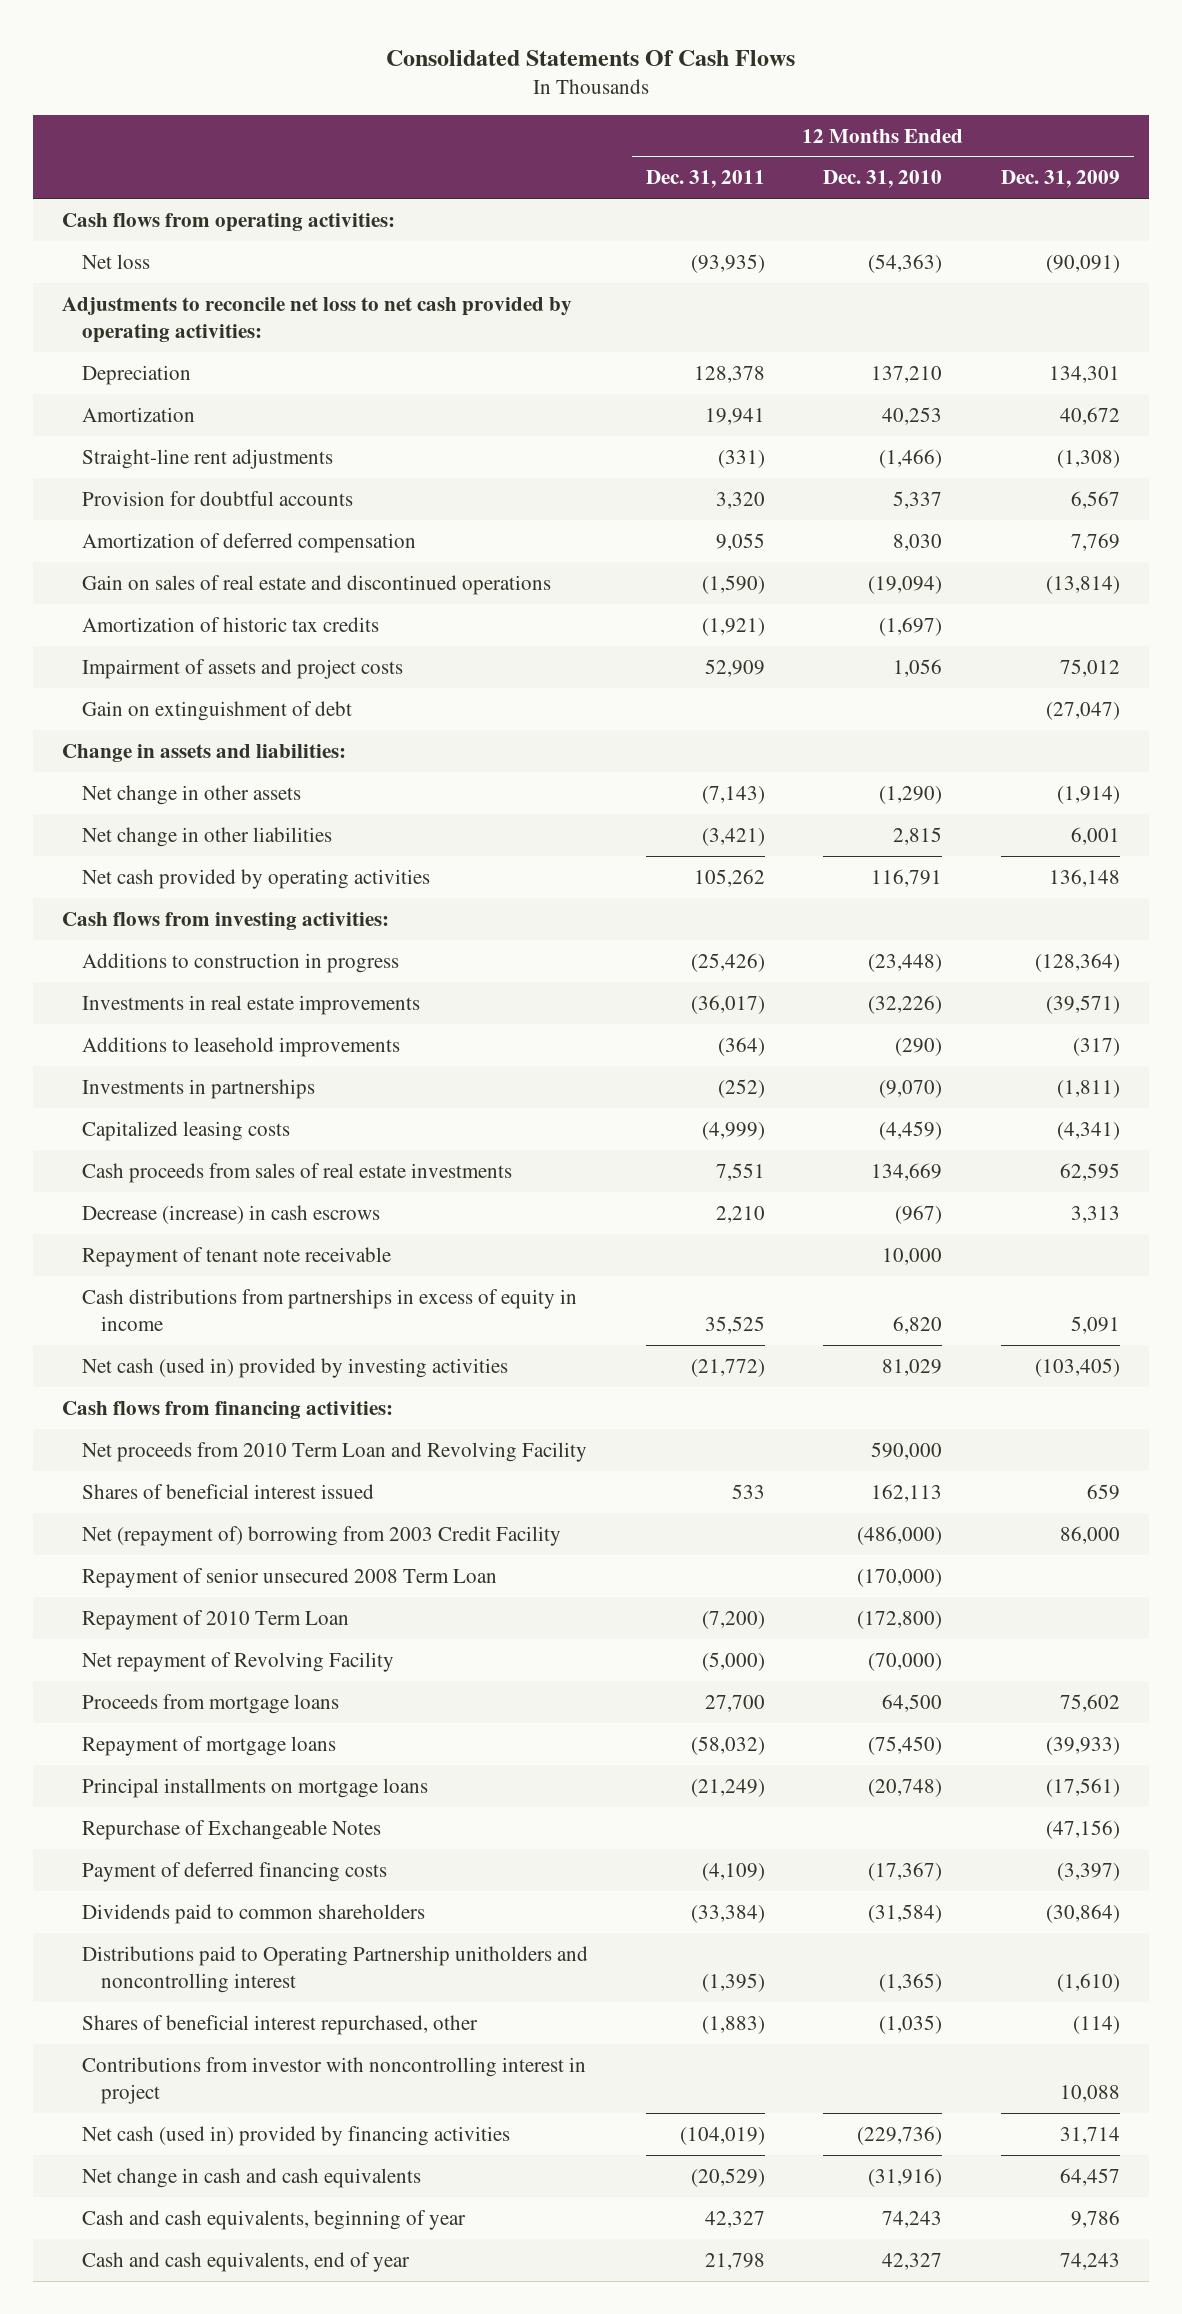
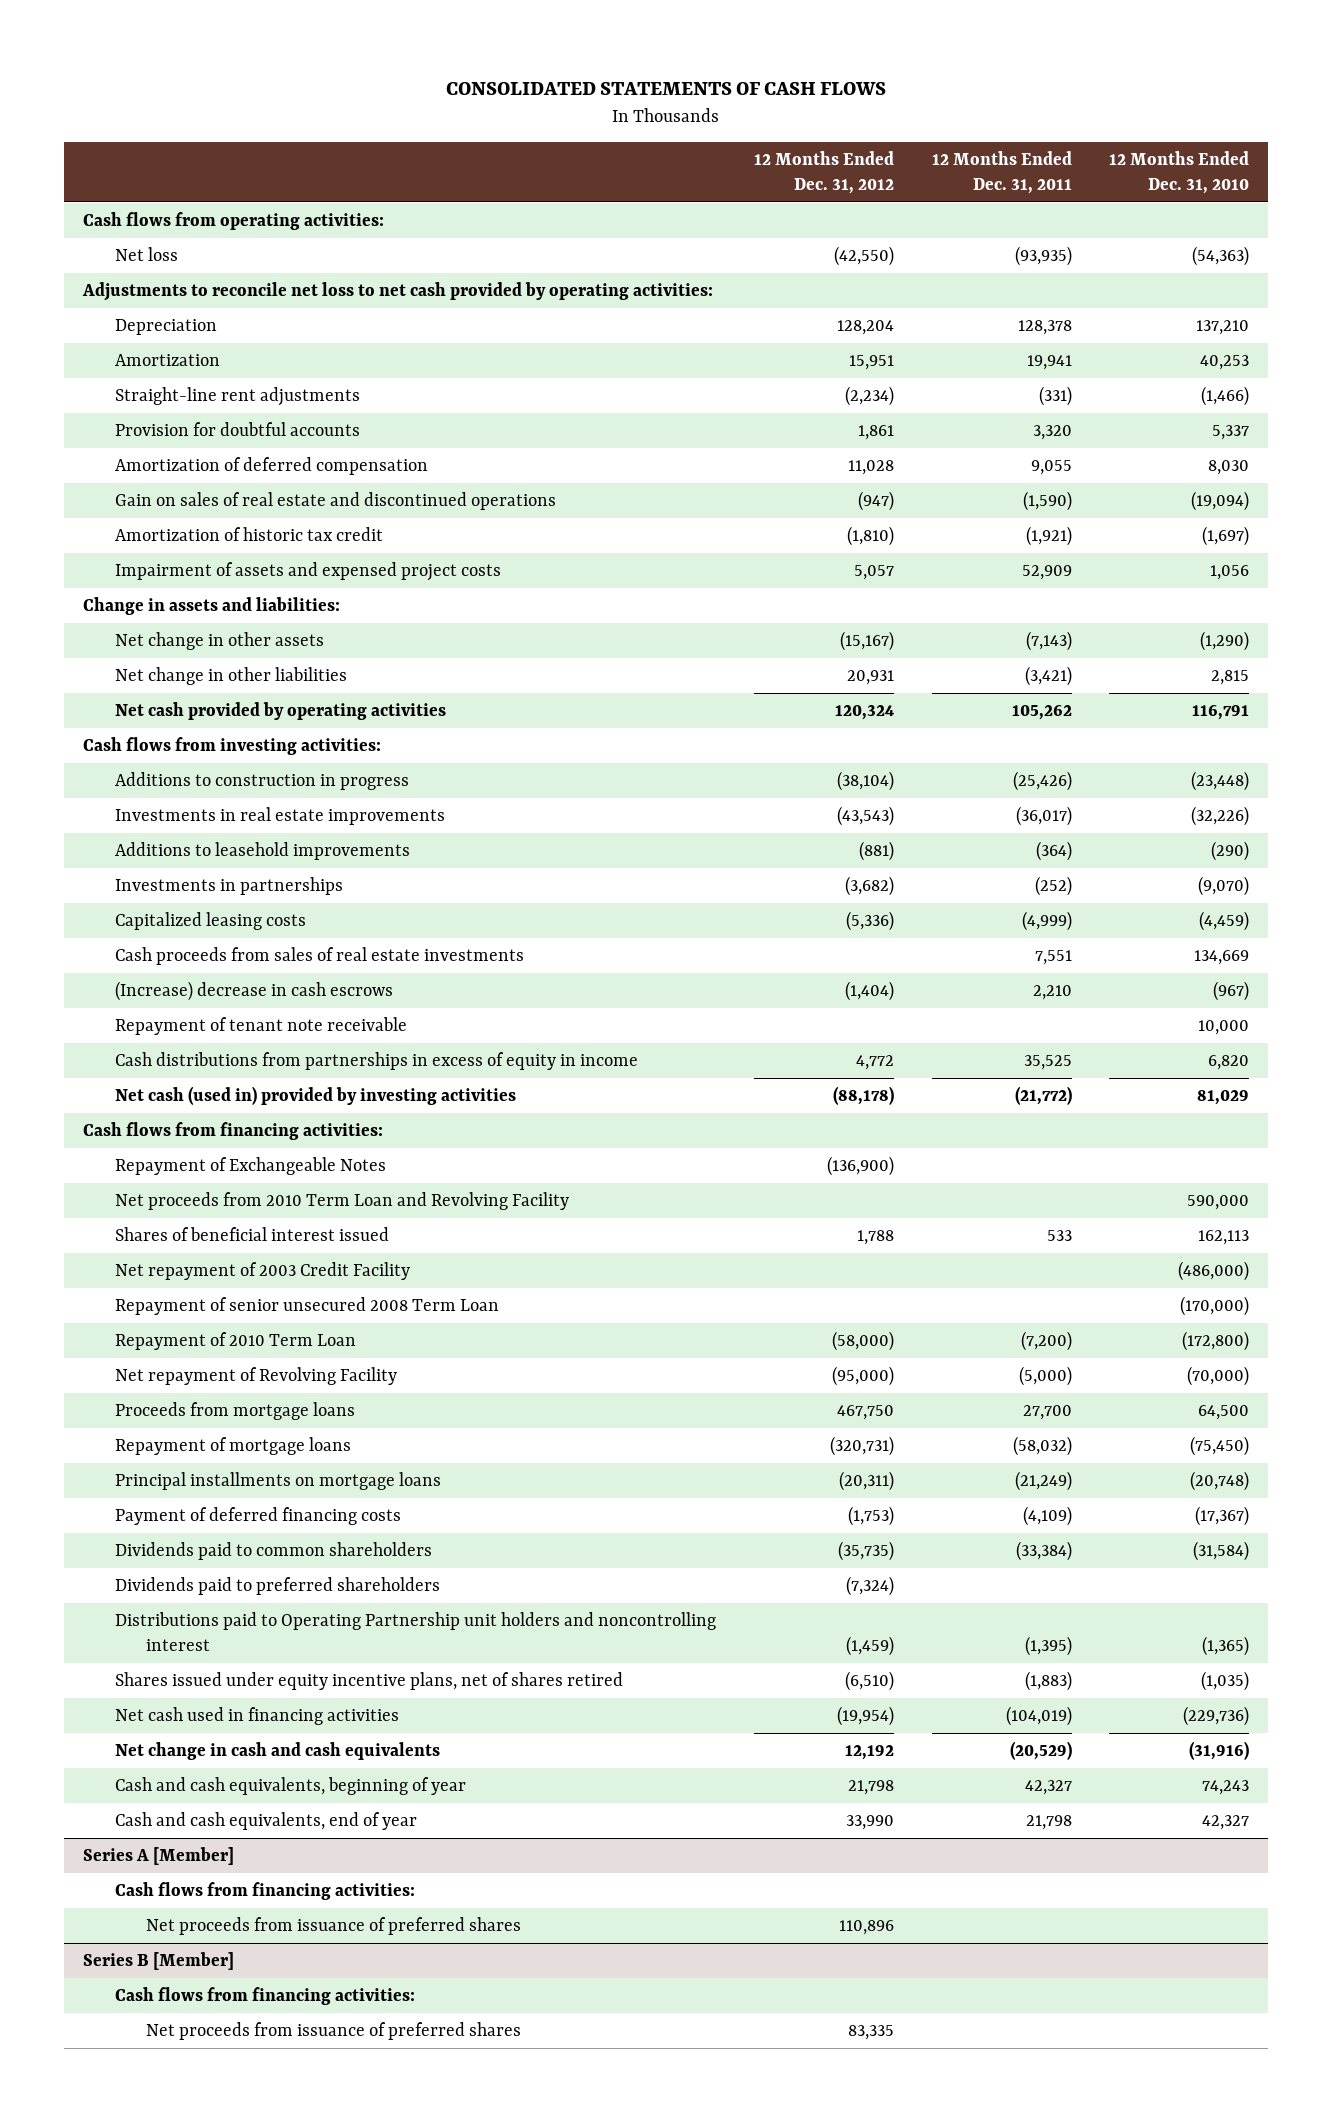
[386,49,796,66] Consolidated Statements Of Cash Flows -> [446,82,887,96] CONSOLIDATED STATEMENTS OF CASH FLOWS
[1000,170,1120,189] Dec. 31, 2009 -> none
none -> [753,151,894,195] 12 Months Ended Dec. 31, 2012
[81,700,352,721] Gain on extinguishment of debt -> none
[81,616,379,632] Amortization of historic tax credits -> [114,527,383,542] Amortization of historic tax credit
[81,658,403,679] Impairment of assets and project costs -> [114,562,501,582] Impairment of assets and expensed project costs
[81,1204,380,1224] Decrease (increase) in cash escrows -> [114,981,393,1002] (Increase) decrease in cash escrows
none -> [114,1157,386,1176] Repayment of Exchangeable Notes
[81,1525,561,1546] Net (repayment of) borrowing from 2003 Credit Facility -> [114,1262,410,1281] Net repayment of 2003 Credit Facility
[81,1819,381,1840] Repurchase of Exchangeable Notes -> none
[81,2056,586,2104] Contributions from investor with noncontrolling interest in project -> none
none -> [114,1577,440,1596] Dividends paid to preferred shareholders
[81,1945,588,1993] Distributions paid to Operating Partnership unitholders and noncontrolling interest -> [114,1612,716,1651] Distributions paid to Operating Partnership unit holders and noncontrolling interest
[81,2014,478,2035] Shares of beneficial interest repurchased, other -> [114,1672,623,1691] Shares issued under equity incentive plans, net of shares retired
[81,2125,510,2146] Net cash (used in) provided by financing activities -> [114,1707,399,1726] Net cash used in financing activities
none -> [83,1847,235,1866] Series A [Member]
none -> [114,1882,415,1901] Cash flows from financing activities:
none -> [146,1917,522,1936] Net proceeds from issuance of preferred shares
none -> [83,1952,235,1971] Series B [Member]
none -> [114,1987,415,2006] Cash flows from financing activities:
none -> [146,2022,522,2041] Net proceeds from issuance of preferred shares

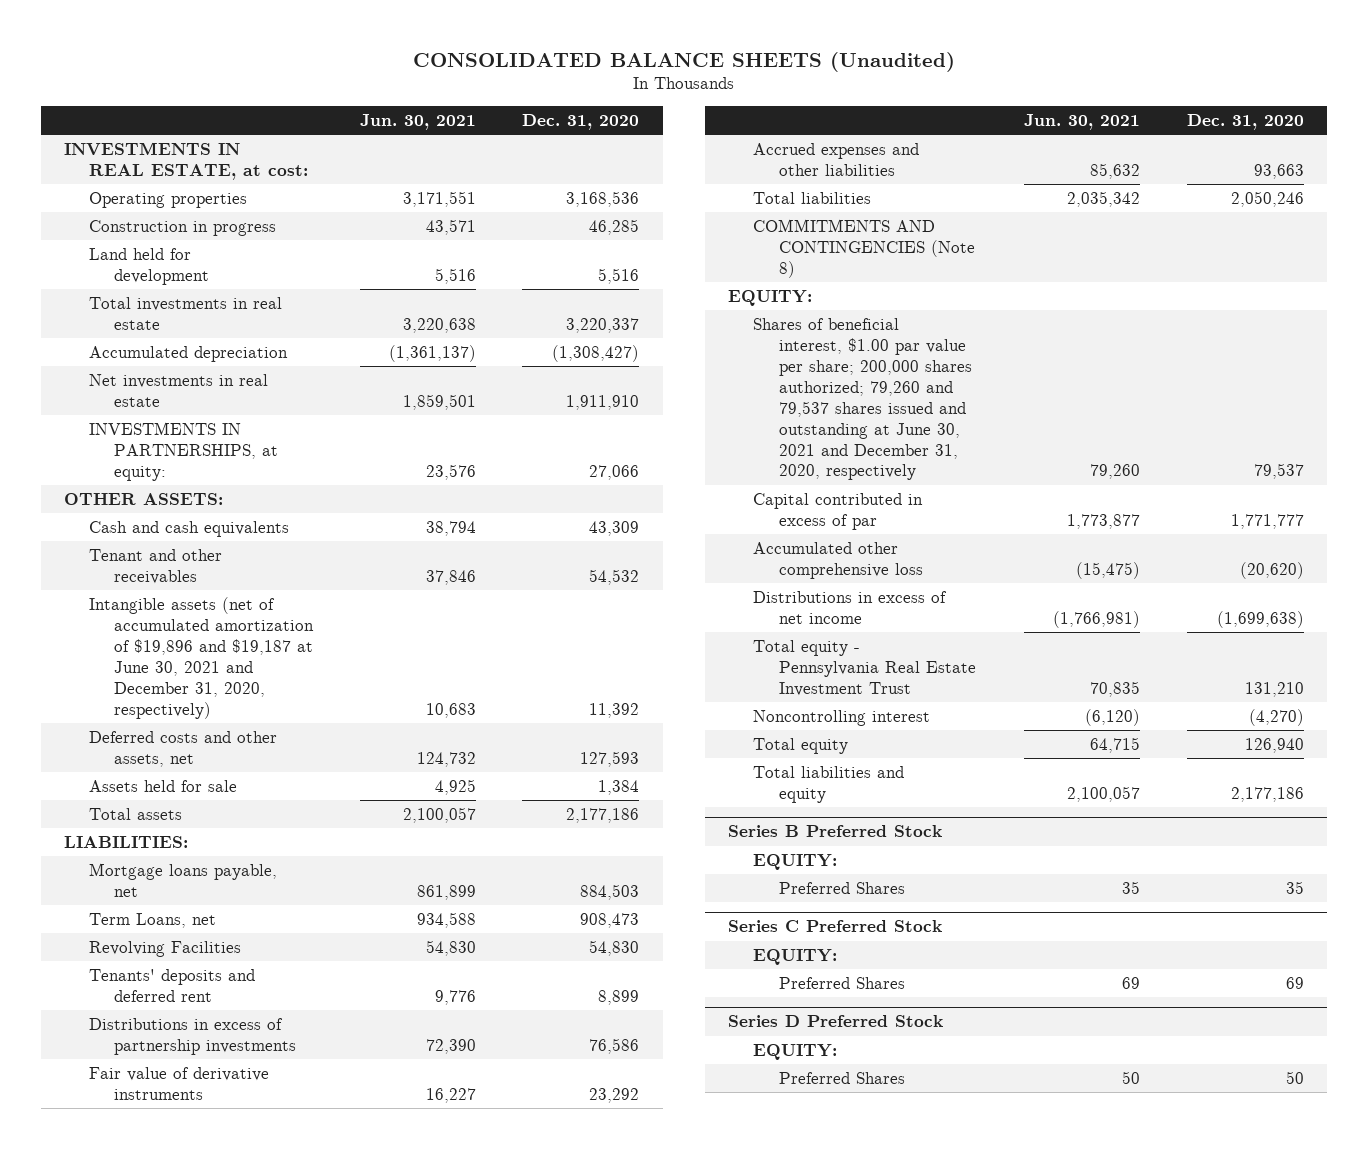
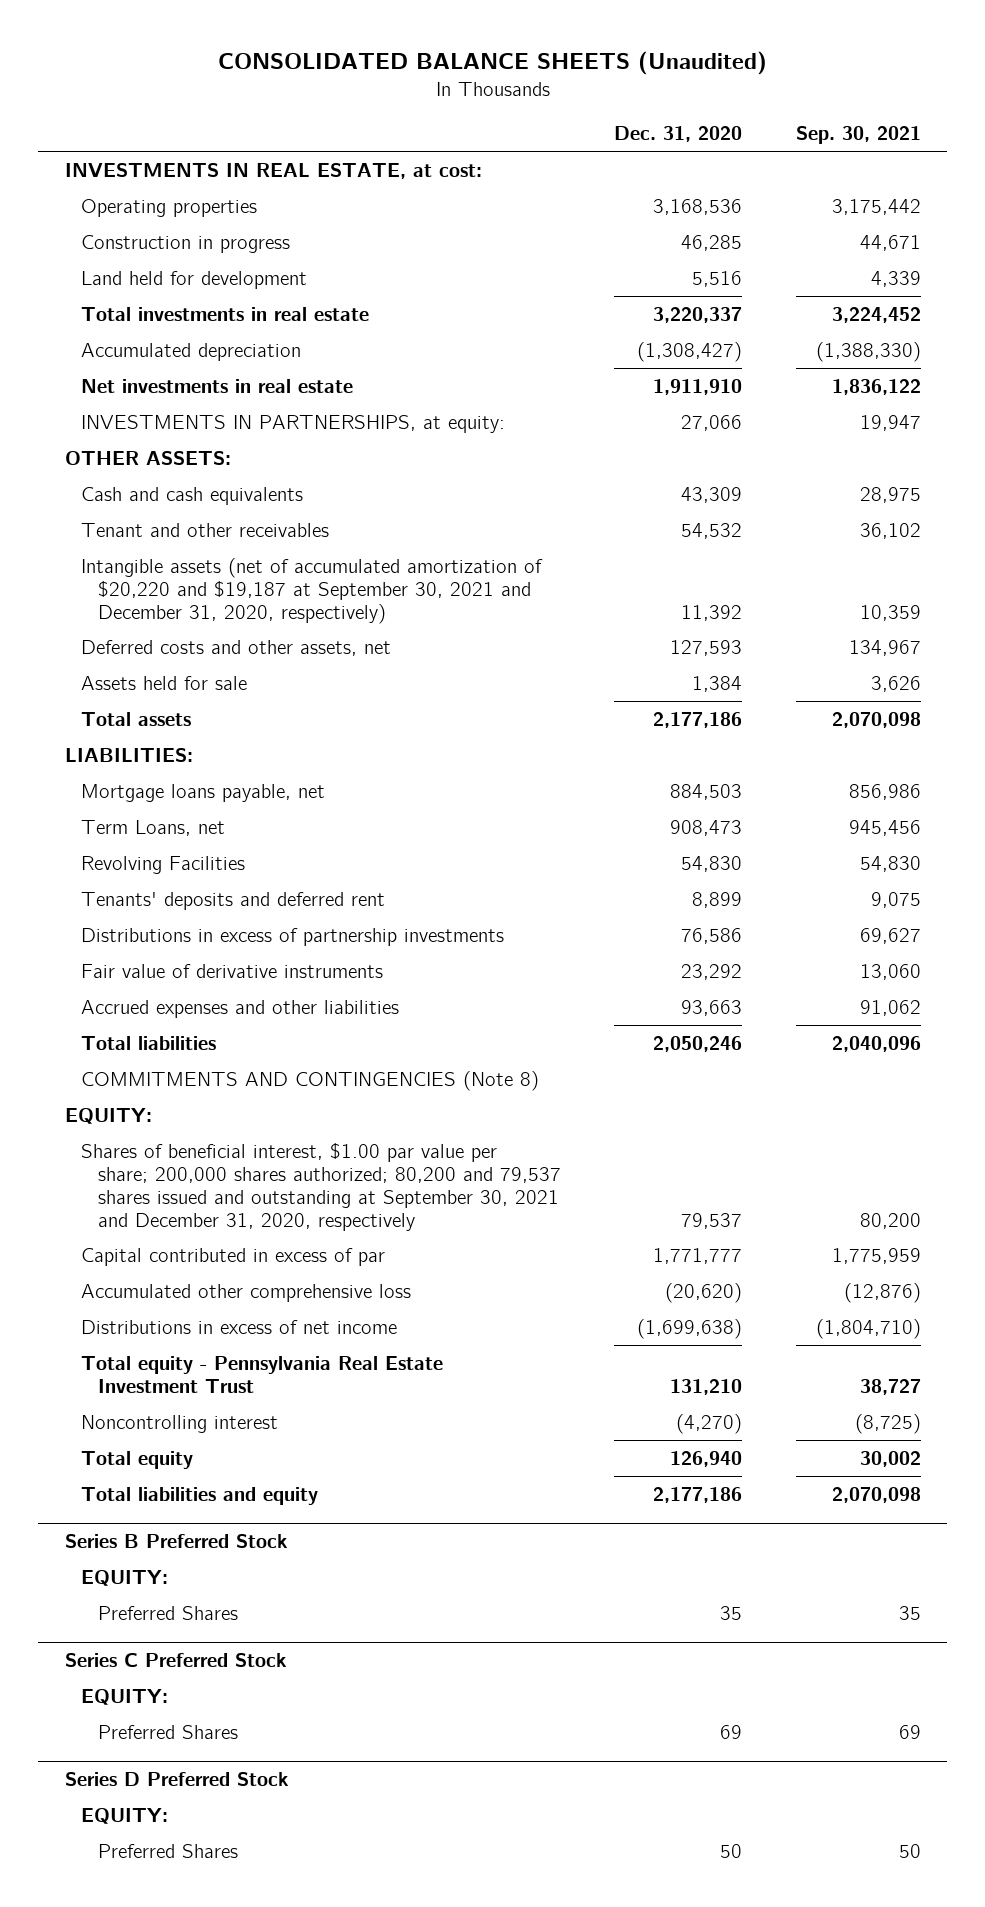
[359,113,476,130] Jun. 30, 2021 -> none
none -> [795,126,921,145] Sep. 30, 2021
[89,596,315,719] Intangible assets (net of accumulated amortization of $19,896 and $19,187 at June 30, 2021 and December 31, 2020, respectively) -> [81,557,544,624] Intangible assets (net of accumulated amortization of $20,220 and $19,187 at September 30, 2021 and December 31, 2020, respectively)
[753,317,972,481] Shares of beneficial interest, $1.00 par value per share; 200,000 shares authorized; 79,260 and 79,537 shares issued and outstanding at June 30, 2021 and December 31, 2020, respectively -> [81,1142,561,1231] Shares of beneficial interest, $1.00 par value per share; 200,000 shares authorized; 80,200 and 79,537 shares issued and outstanding at September 30, 2021 and December 31, 2020, respectively

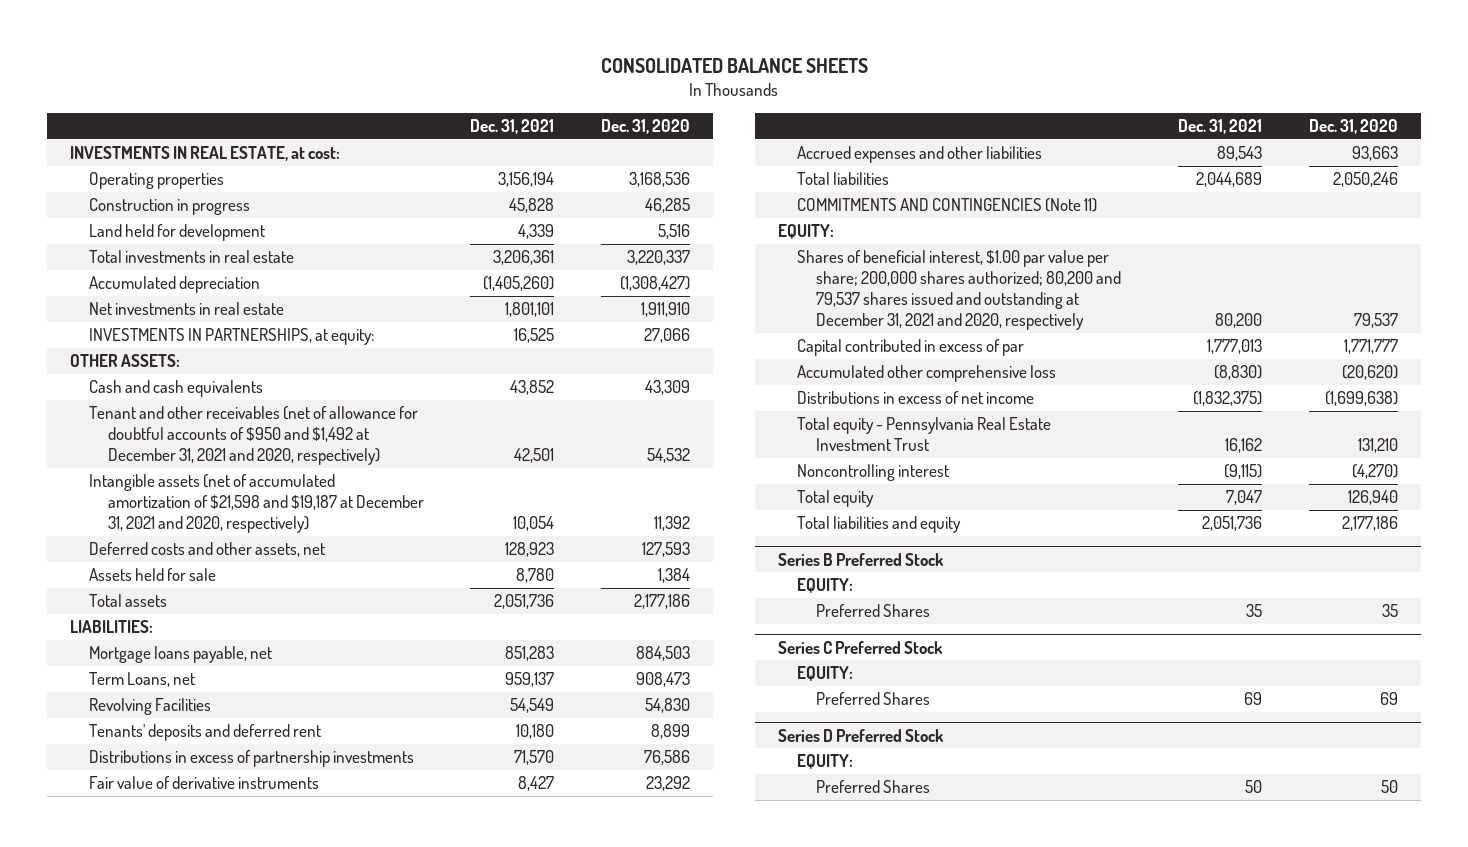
[217,50,767,75] CONSOLIDATED BALANCE SHEETS (Unaudited) -> [600,58,868,74] CONSOLIDATED BALANCE SHEETS
[795,126,921,145] Sep. 30, 2021 -> none
none -> [470,118,555,134] Dec. 31, 2021
[81,522,330,537] Tenant and other receivables -> [88,406,418,466] Tenant and other receivables (net of allowance for doubtful accounts of $950 and $1,492 at December 31, 2021 and 2020, respectively)
[81,557,544,624] Intangible assets (net of accumulated amortization of $20,220 and $19,187 at September 30, 2021 and December 31, 2020, respectively) -> [88,474,424,534] Intangible assets (net of accumulated amortization of $21,598 and $19,187 at December 31, 2021 and 2020, respectively)
[81,1070,540,1091] COMMITMENTS AND CONTINGENCIES (Note 8) -> [797,198,1098,213] COMMITMENTS AND CONTINGENCIES (Note 11)
[81,1142,561,1231] Shares of beneficial interest, $1.00 par value per share; 200,000 shares authorized; 80,200 and 79,537 shares issued and outstanding at September 30, 2021 and December 31, 2020, respectively -> [797,250,1121,331] Shares of beneficial interest, $1.00 par value per share; 200,000 shares authorized; 80,200 and 79,537 shares issued and outstanding at December 31, 2021 and 2020, respectively

